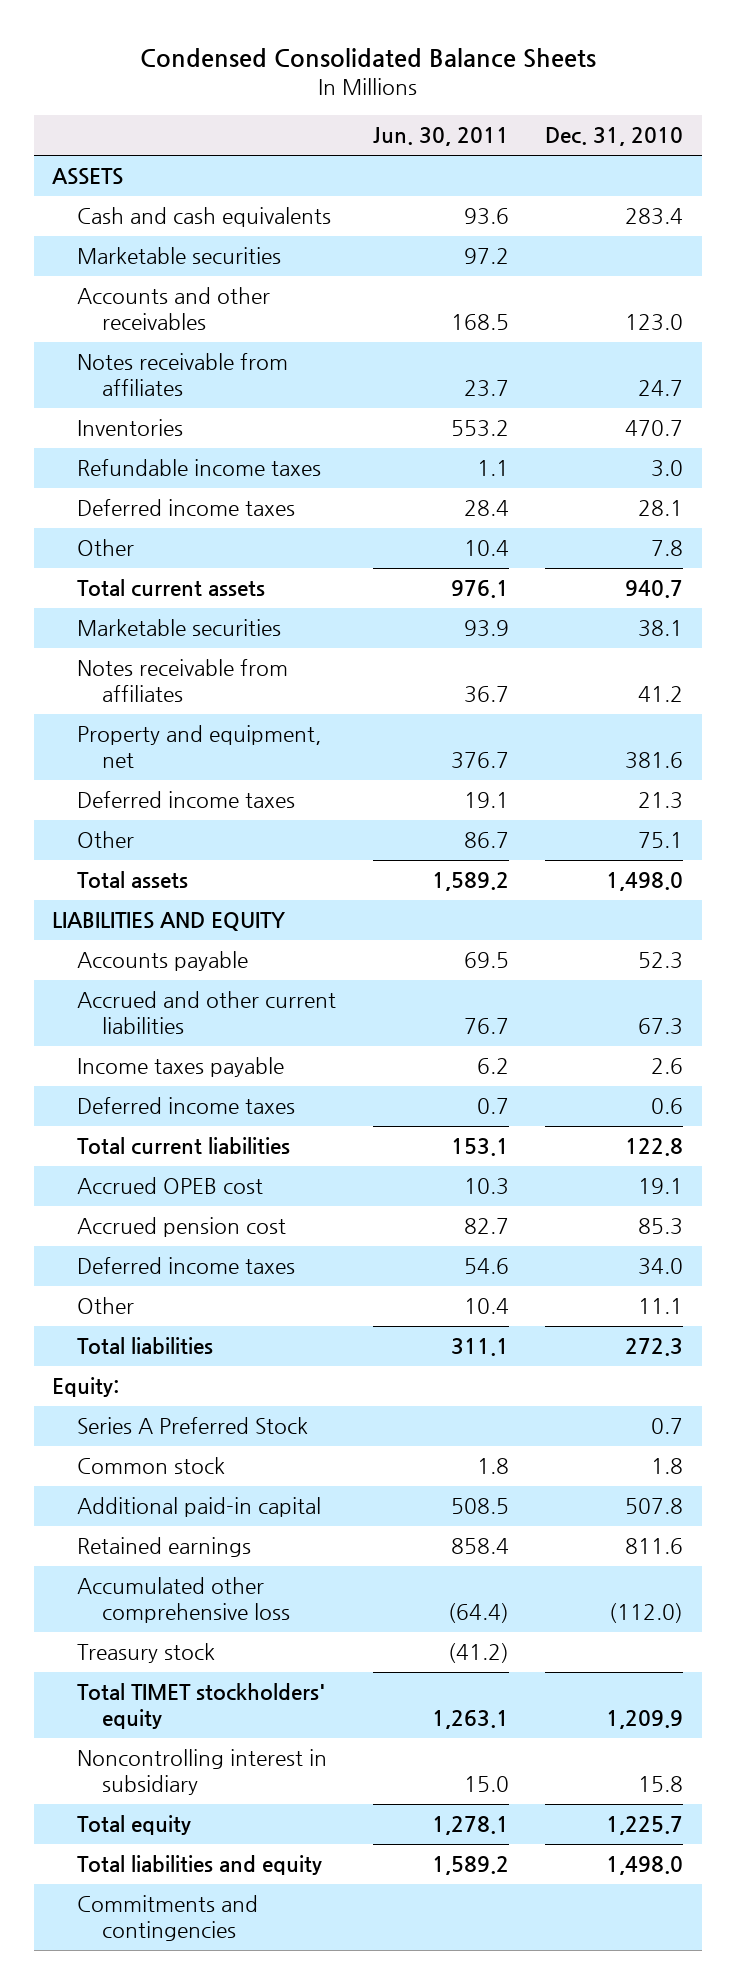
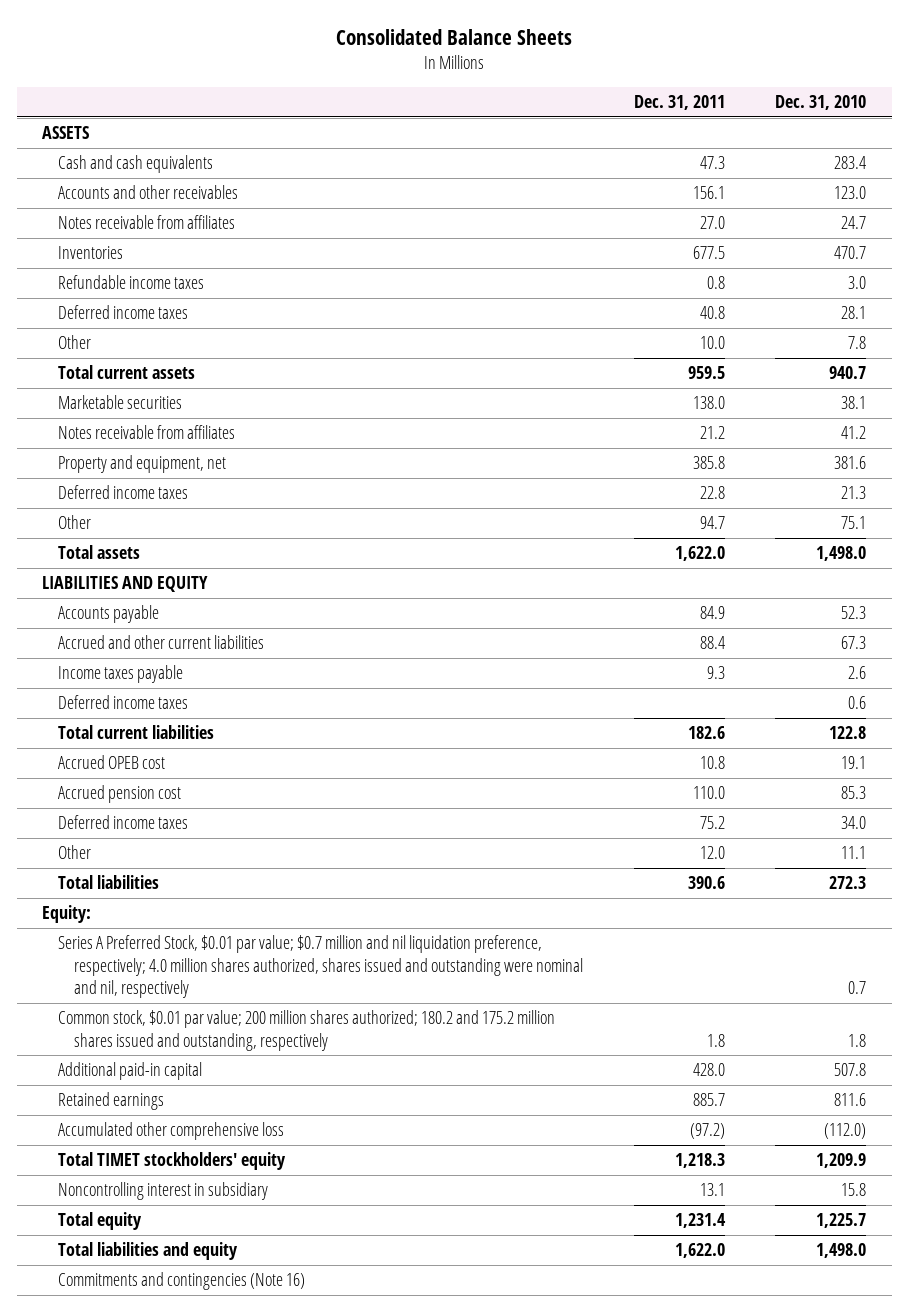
[139,48,596,69] Condensed Consolidated Balance Sheets -> [336,28,573,45] Consolidated Balance Sheets
[372,127,509,147] Jun. 30, 2011 -> none
none -> [633,95,725,111] Dec. 31, 2011
[77,247,282,265] Marketable securities -> none
[77,1417,309,1435] Series A Preferred Stock -> [58,935,584,999] Series A Preferred Stock, $0.01 par value; $0.7 million and nil liquidation preference, respectively; 4.0 million shares authorized, shares issued and outstanding were nominal and nil, respectively
[77,1457,226,1475] Common stock -> [58,1010,556,1051] Common stock, $0.01 par value; 200 million shares authorized; 180.2 and 175.2 million shares issued and outstanding, respectively
[77,1643,216,1664] Treasury stock -> none
[77,1895,259,1942] Commitments and contingencies -> [58,1272,306,1291] Commitments and contingencies (Note 16)

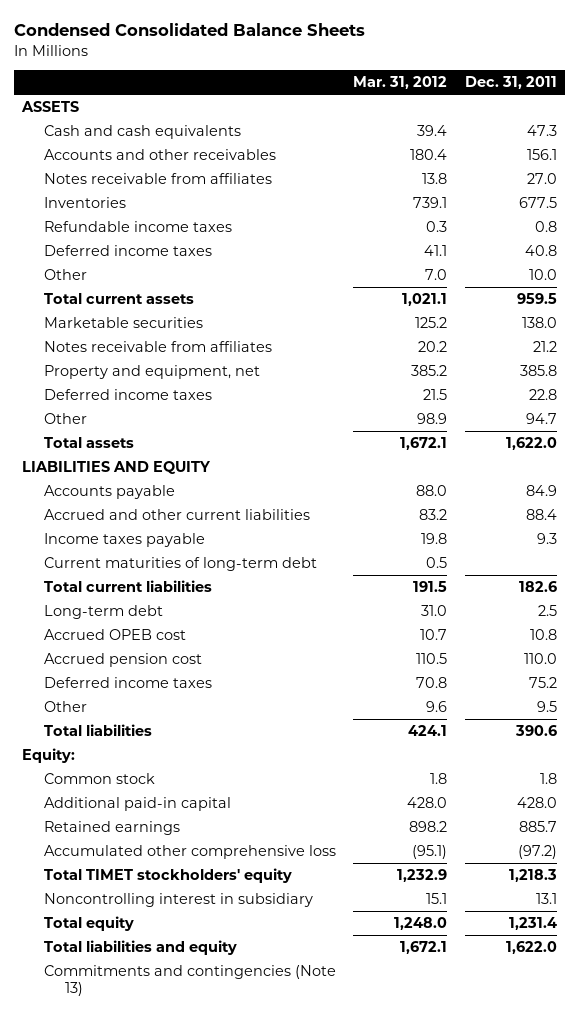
[336,28,573,45] Consolidated Balance Sheets -> [13,23,365,37] Condensed Consolidated Balance Sheets
[775,95,867,111] Dec. 31, 2010 -> none
none -> [353,76,448,90] Mar. 31, 2012
[58,695,189,710] Deferred income taxes -> none
none -> [43,557,317,572] Current maturities of long-term debt
none -> [43,605,163,620] Long-term debt
[699,846,725,860] 12.0 -> [536,701,557,713] 9.5
[58,935,584,999] Series A Preferred Stock, $0.01 par value; $0.7 million and nil liquidation preference, respectively; 4.0 million shares authorized, shares issued and outstanding were nominal and nil, respectively -> none
[58,1010,556,1051] Common stock, $0.01 par value; 200 million shares authorized; 180.2 and 175.2 million shares issued and outstanding, respectively -> [43,773,155,785] Common stock
[58,1272,306,1291] Commitments and contingencies (Note 16) -> [43,965,336,997] Commitments and contingencies (Note 13)

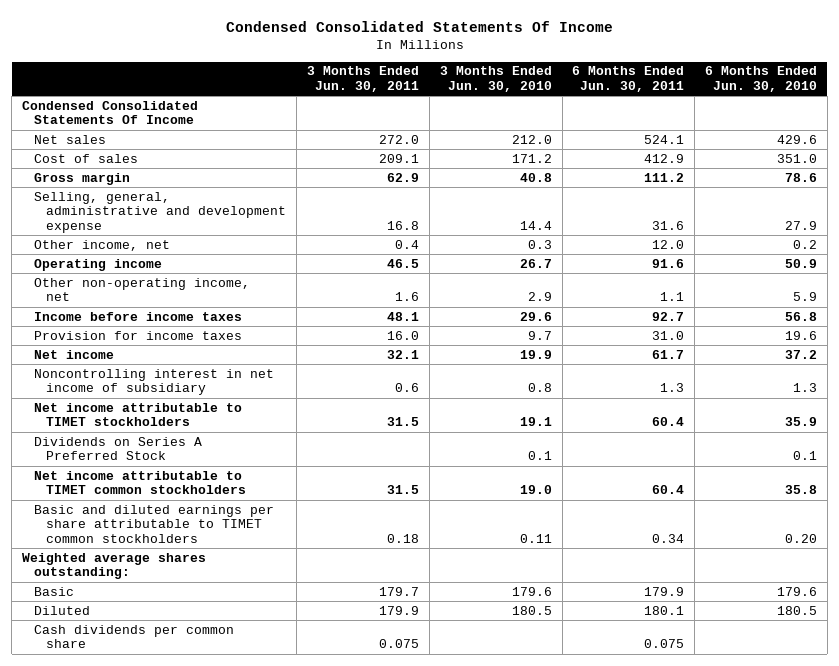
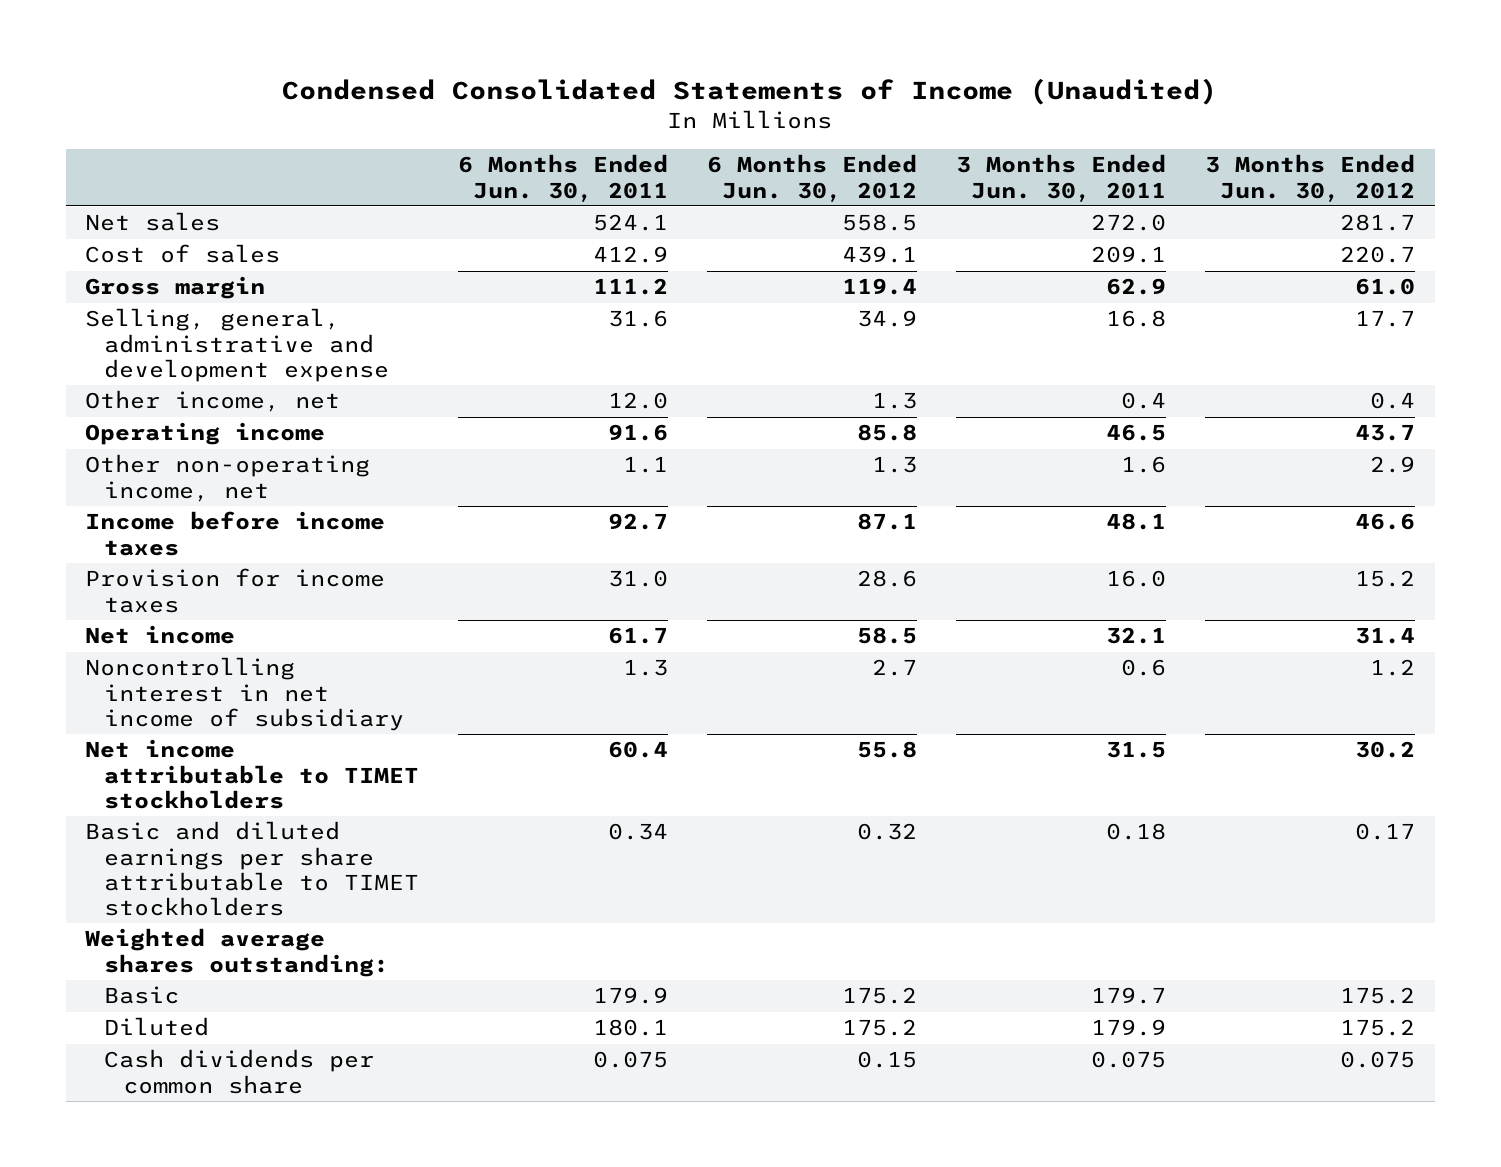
[225,20,613,32] Condensed Consolidated Statements Of Income -> [282,77,1218,105] Condensed Consolidated Statements of Income (Unaudited)
[439,66,552,93] 3 Months Ended Jun. 30, 2010 -> none
[705,66,818,93] 6 Months Ended Jun. 30, 2010 -> none
none -> [707,154,918,202] 6 Months Ended Jun. 30, 2012
none -> [1205,154,1416,202] 3 Months Ended Jun. 30, 2012
[21,100,198,125] Condensed Consolidated Statements Of Income -> none
[34,436,203,461] Dividends on Series A Preferred Stock -> none
[34,470,247,495] Net income attributable to TIMET common stockholders -> none
[34,504,275,544] Basic and diluted earnings per share attributable to TIMET common stockholders -> [85,821,420,916] Basic and diluted earnings per share attributable to TIMET stockholders

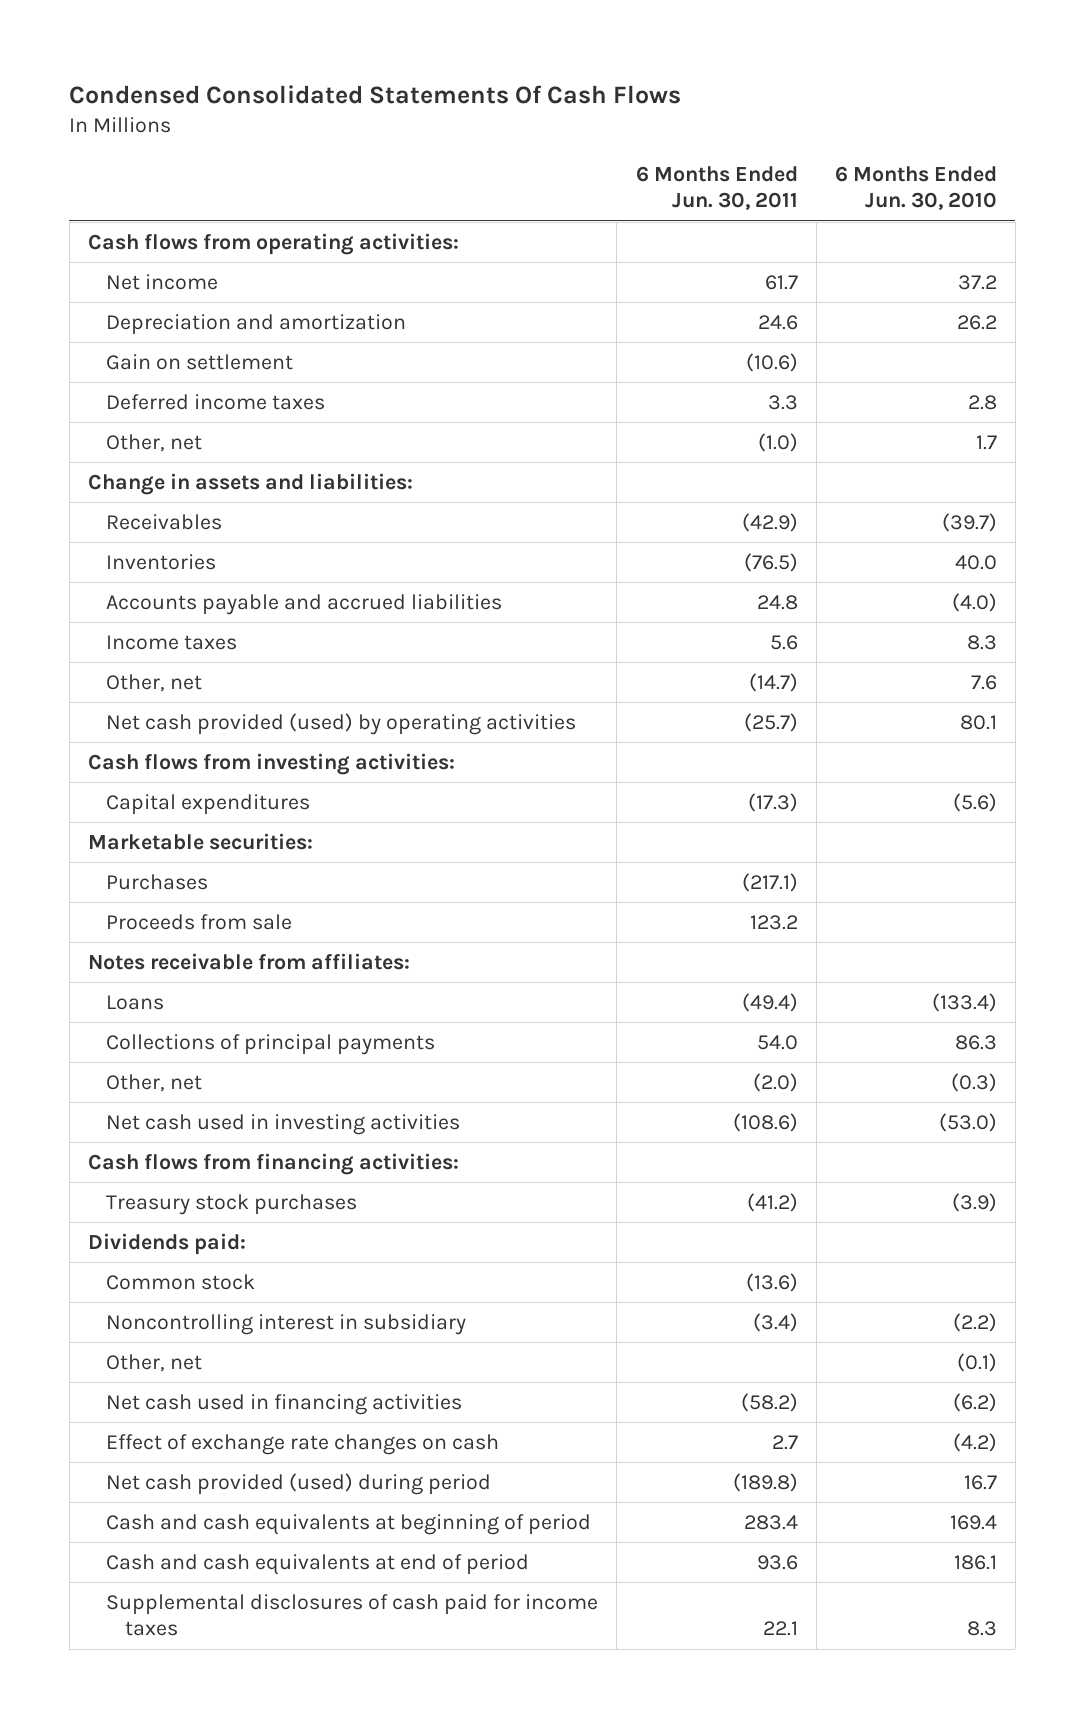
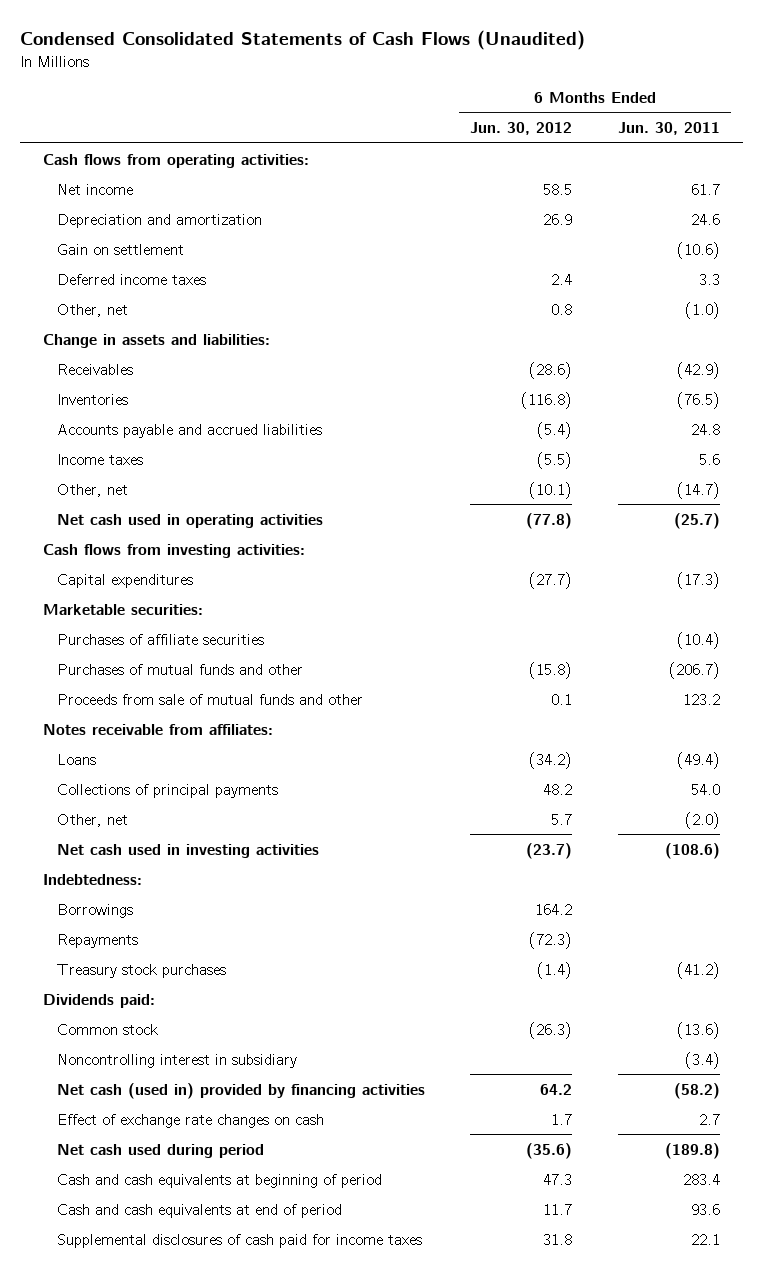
[69,85,682,105] Condensed Consolidated Statements Of Cash Flows -> [19,29,585,50] Condensed Consolidated Statements of Cash Flows (Unaudited)
[834,165,997,211] 6 Months Ended Jun. 30, 2010 -> none
none -> [470,122,573,136] Jun. 30, 2012
[106,712,577,735] Net cash provided (used) by operating activities -> [56,513,323,528] Net cash used in operating activities
[106,873,209,890] Purchases -> none
none -> [56,633,264,645] Purchases of affiliate securities
none -> [56,663,303,675] Purchases of mutual funds and other
[106,913,293,930] Proceeds from sale -> [56,693,363,705] Proceeds from sale of mutual funds and other
[88,1152,460,1175] Cash flows from financing activities: -> none
none -> [42,873,142,885] Indebtedness:
none -> [56,903,133,918] Borrowings
none -> [56,933,138,948] Repayments
[106,1353,203,1372] Other, net -> none
[106,1393,463,1415] Net cash used in financing activities -> [56,1082,425,1099] Net cash (used in) provided by financing activities
[106,1472,492,1495] Net cash provided (used) during period -> [56,1143,264,1158] Net cash used during period

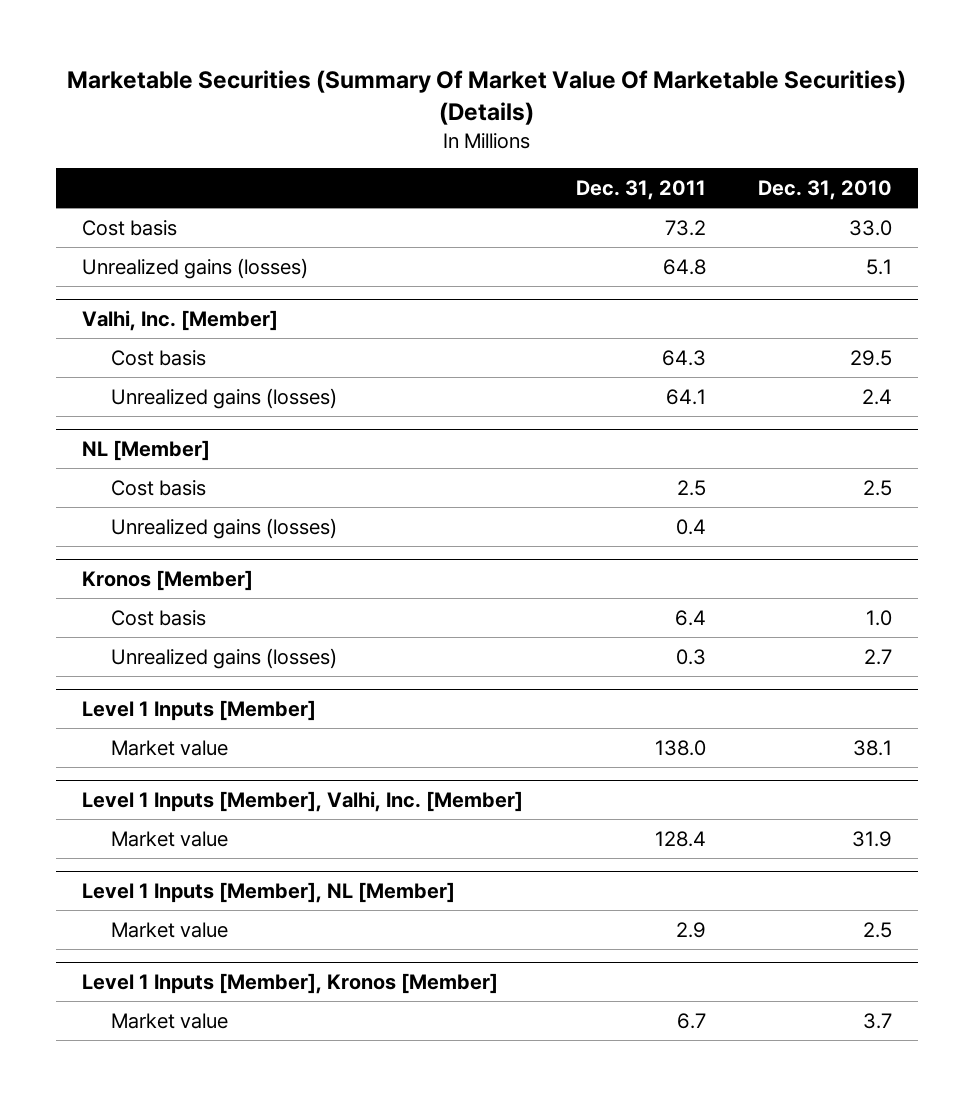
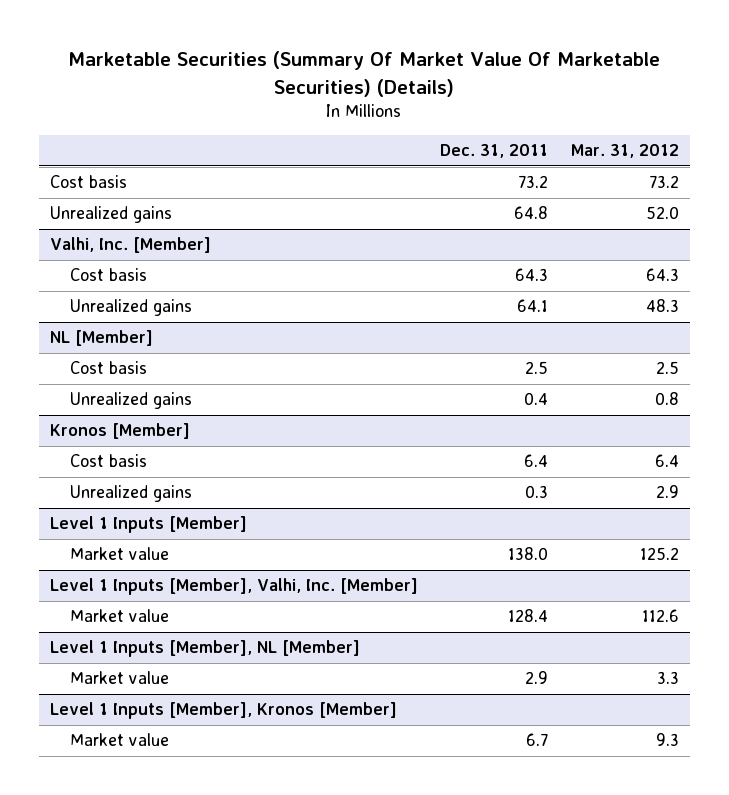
[758,180,893,201] Dec. 31, 2010 -> none
none -> [570,144,679,159] Mar. 31, 2012
[82,257,309,279] Unrealized gains (losses) -> [49,206,172,224] Unrealized gains
[111,387,338,409] Unrealized gains (losses) -> [70,299,193,317] Unrealized gains
[111,517,338,539] Unrealized gains (losses) -> [70,392,193,410] Unrealized gains
[111,647,338,669] Unrealized gains (losses) -> [70,485,193,503] Unrealized gains

